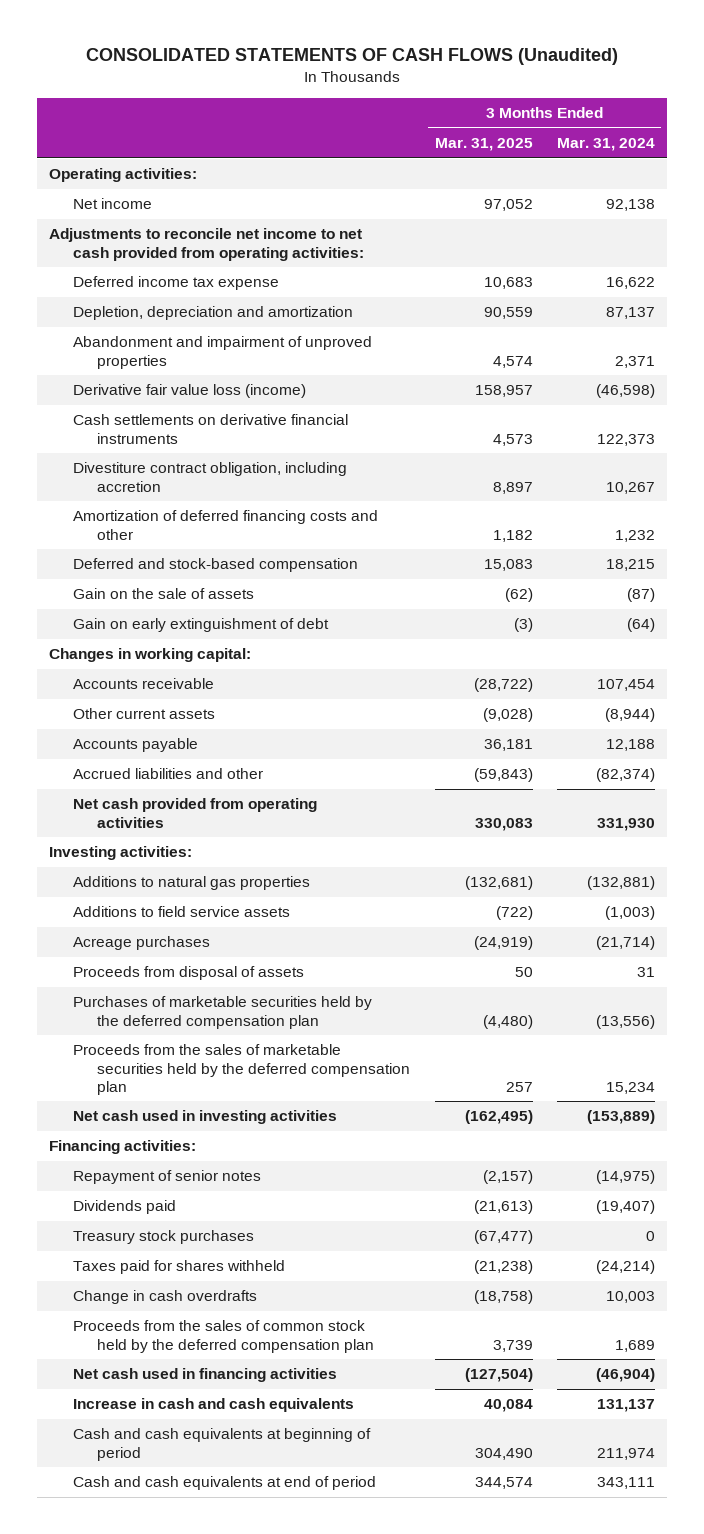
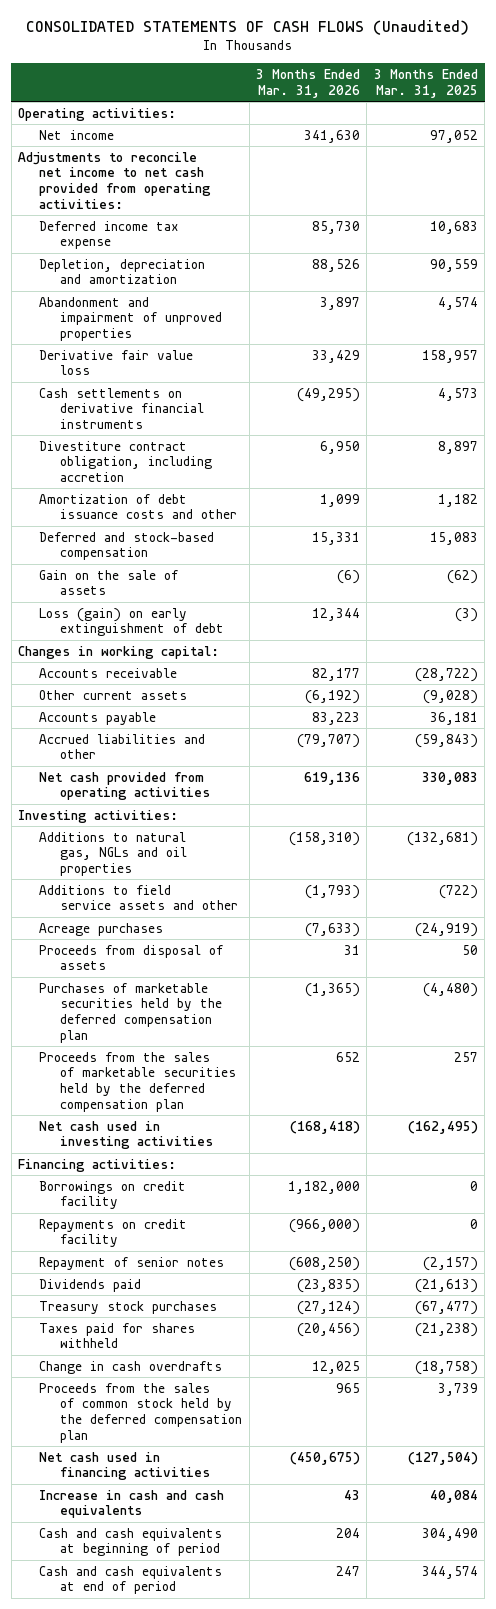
[557,138,656,152] Mar. 31, 2024 -> none
none -> [255,68,360,98] 3 Months Ended Mar. 31, 2026
[73,384,307,399] Derivative fair value loss (income) -> [39,349,194,376] Derivative fair value loss
[73,510,379,540] Amortization of deferred financing costs and other -> [39,493,238,520] Amortization of debt issuance costs and other
[73,618,330,633] Gain on early extinguishment of debt -> [39,607,225,637] Loss (gain) on early extinguishment of debt
[73,876,311,891] Additions to natural gas properties -> [39,831,188,877] Additions to natural gas, NGLs and oil properties
[73,906,291,918] Additions to field service assets -> [39,884,239,911] Additions to field service assets and other
none -> [39,1180,187,1210] Borrowings on credit facility
none -> [39,1218,188,1248] Repayments on credit facility

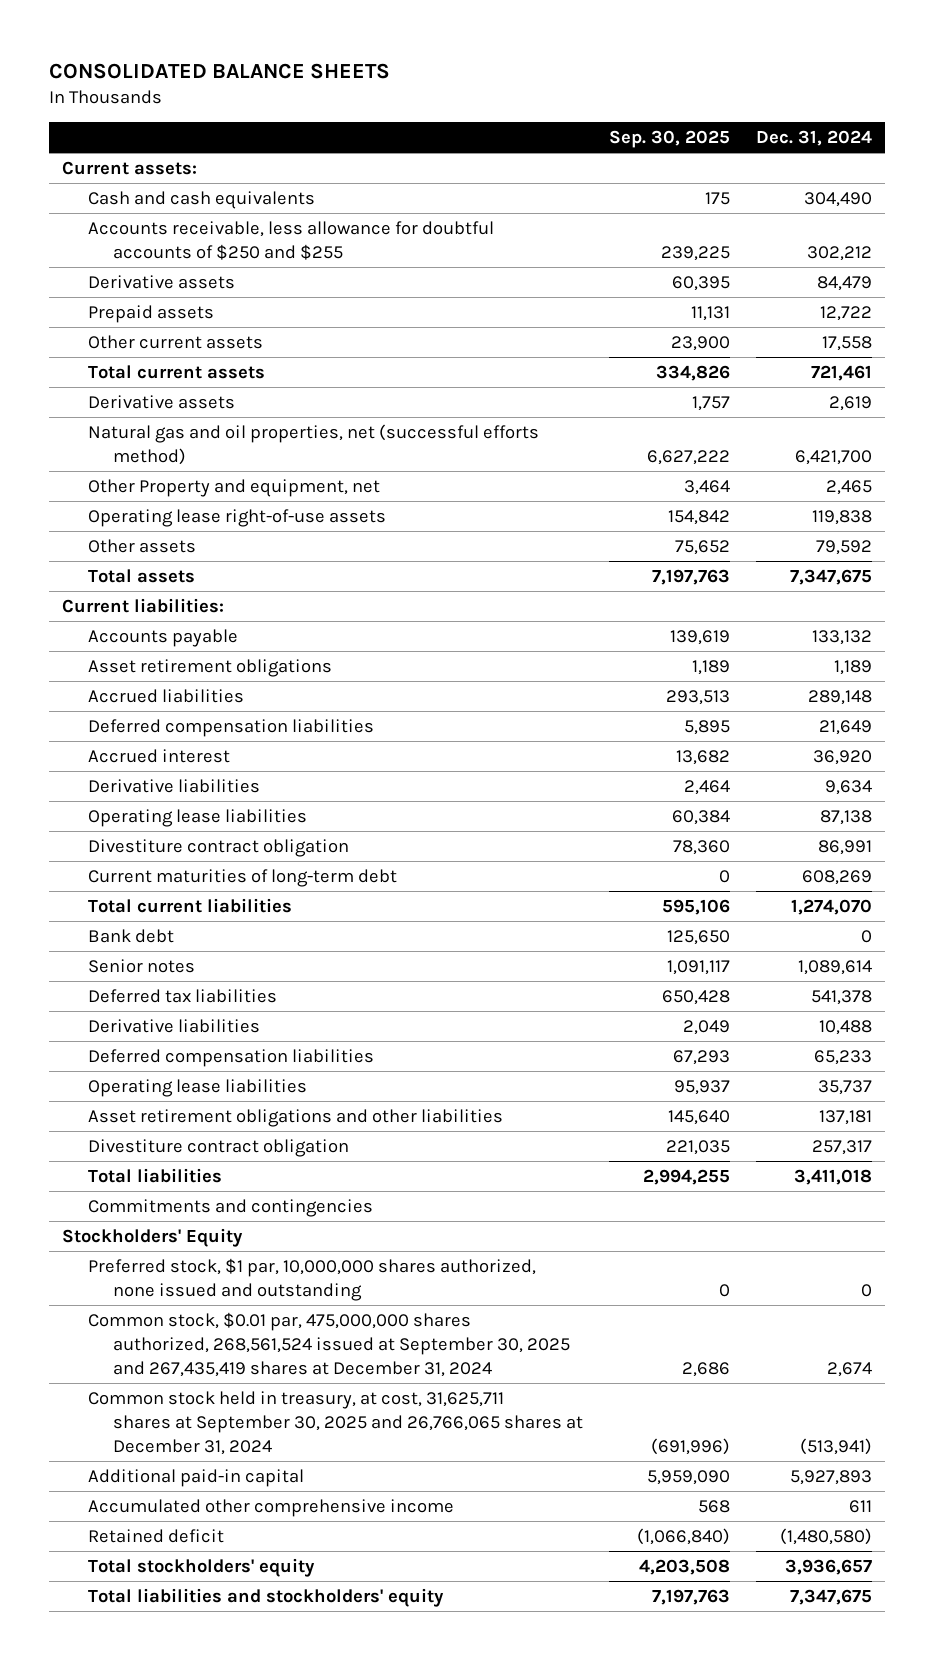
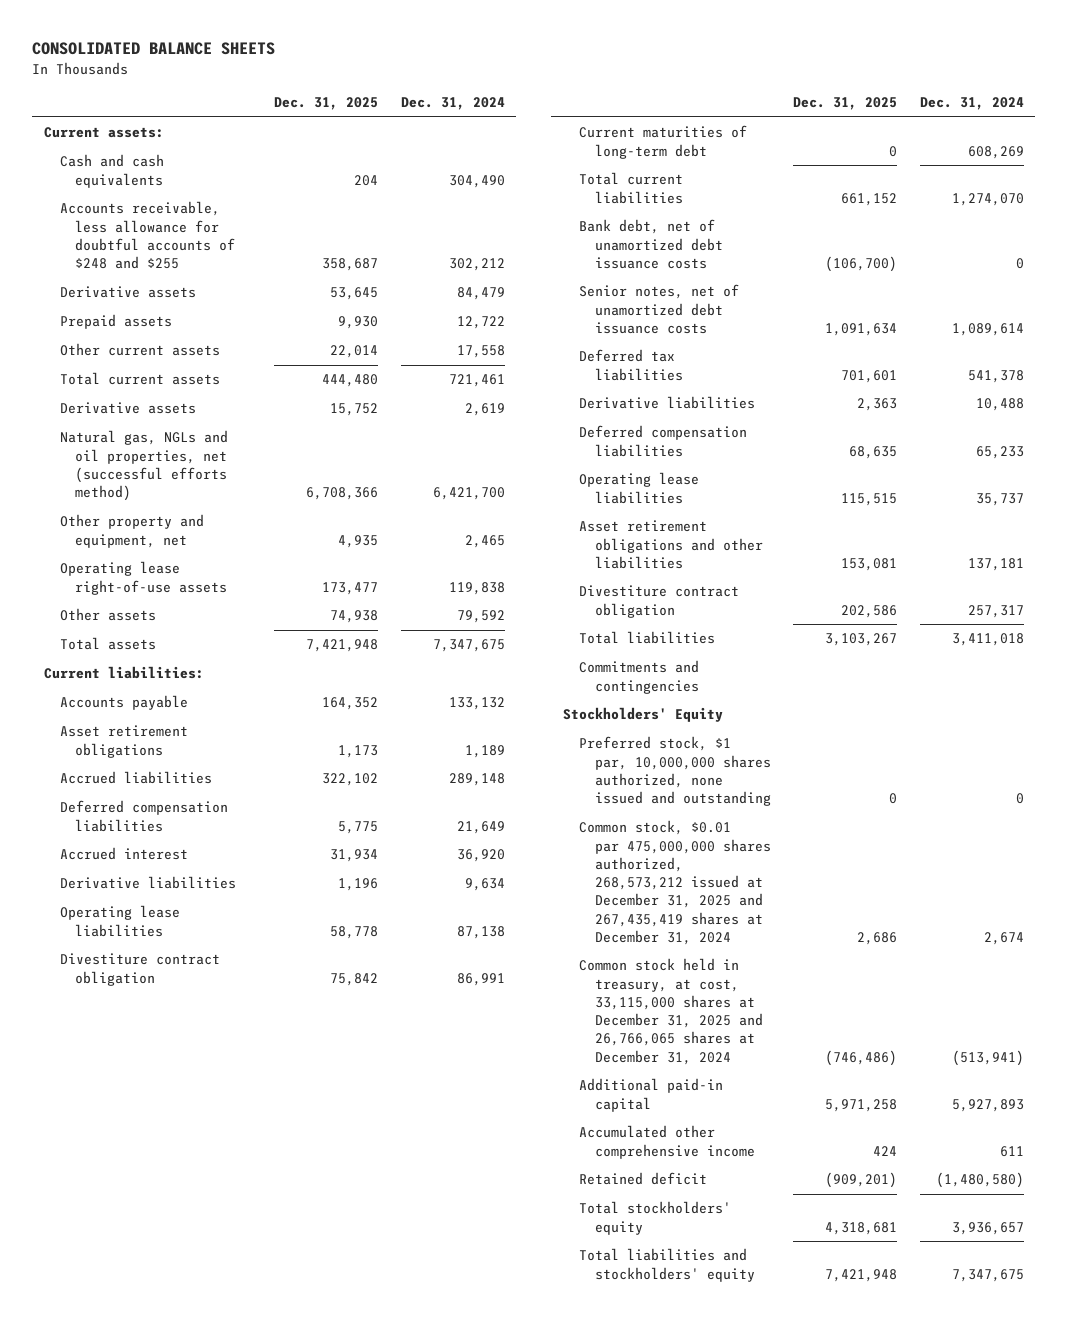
[608,130,730,149] Sep. 30, 2025 -> none
none -> [274,97,379,111] Dec. 31, 2025
[87,220,494,261] Accounts receivable, less allowance for doubtful accounts of $250 and $255 -> [59,201,236,270] Accounts receivable, less allowance for doubtful accounts of $248 and $255
[87,423,539,466] Natural gas and oil properties, net (successful efforts method) -> [59,430,228,502] Natural gas, NGLs and oil properties, net (successful efforts method)
[87,478,380,497] Other Property and equipment, net -> [59,514,204,548] Other property and equipment, net
[87,928,174,943] Bank debt -> [578,219,723,269] Bank debt, net of unamortized debt issuance costs
[87,958,195,973] Senior notes -> [578,284,739,334] Senior notes, net of unamortized debt issuance costs
[87,1311,571,1378] Common stock, $0.01 par, 475,000,000 shares authorized, 268,561,524 issued at September 30, 2025 and 267,435,419 shares at December 31, 2024 -> [578,820,771,945] Common stock, $0.01 par 475,000,000 shares authorized, 268,573,212 issued at December 31, 2025 and 267,435,419 shares at December 31, 2024
[87,1390,584,1456] Common stock held in treasury, at cost, 31,625,711 shares at September 30, 2025 and 26,766,065 shares at December 31, 2024 -> [578,958,763,1065] Common stock held in treasury, at cost, 33,115,000 shares at December 31, 2025 and 26,766,065 shares at December 31, 2024

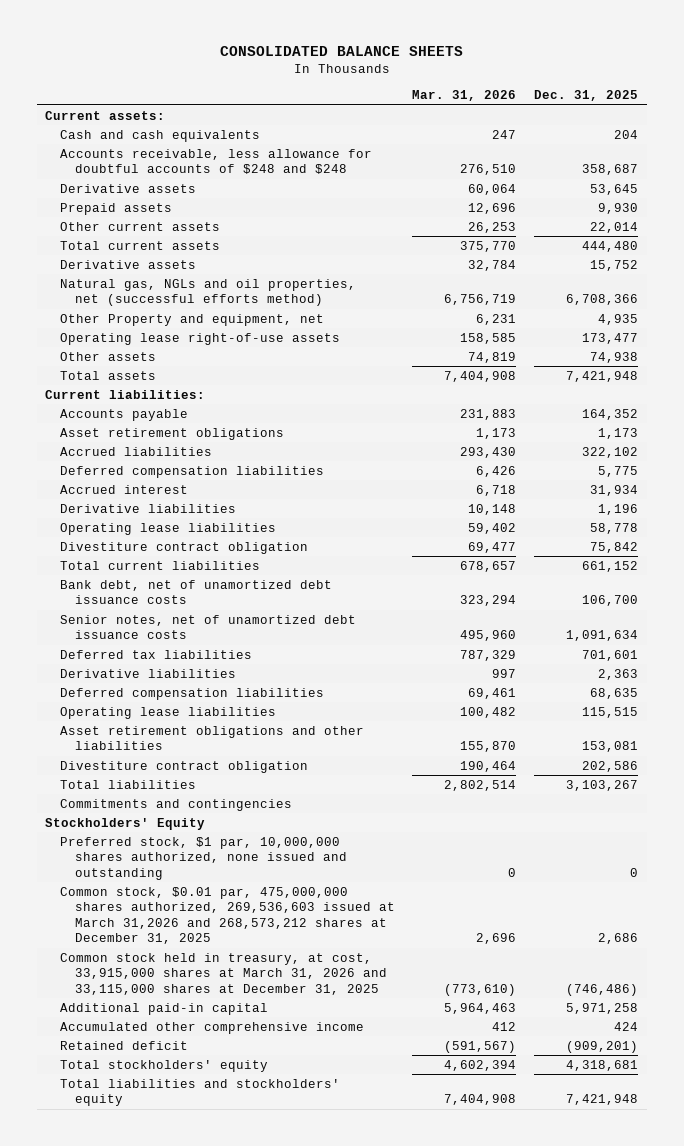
[400,97,505,111] Dec. 31, 2024 -> none
none -> [412,90,517,102] Mar. 31, 2026
[59,201,236,270] Accounts receivable, less allowance for doubtful accounts of $248 and $255 -> [60,148,373,175] Accounts receivable, less allowance for doubtful accounts of $248 and $248
[59,514,204,548] Other property and equipment, net -> [60,313,325,326] Other Property and equipment, net
[578,125,747,159] Current maturities of long-term debt -> none
[825,255,898,272] (106,700) -> [582,595,639,607] 106,700
[578,820,771,945] Common stock, $0.01 par 475,000,000 shares authorized, 268,573,212 issued at December 31, 2025 and 267,435,419 shares at December 31, 2024 -> [60,886,395,945] Common stock, $0.01 par, 475,000,000 shares authorized, 269,536,603 issued at March 31,2026 and 268,573,212 shares at December 31, 2025
[578,958,763,1065] Common stock held in treasury, at cost, 33,115,000 shares at December 31, 2025 and 26,766,065 shares at December 31, 2024 -> [60,952,387,995] Common stock held in treasury, at cost, 33,915,000 shares at March 31, 2026 and 33,115,000 shares at December 31, 2025

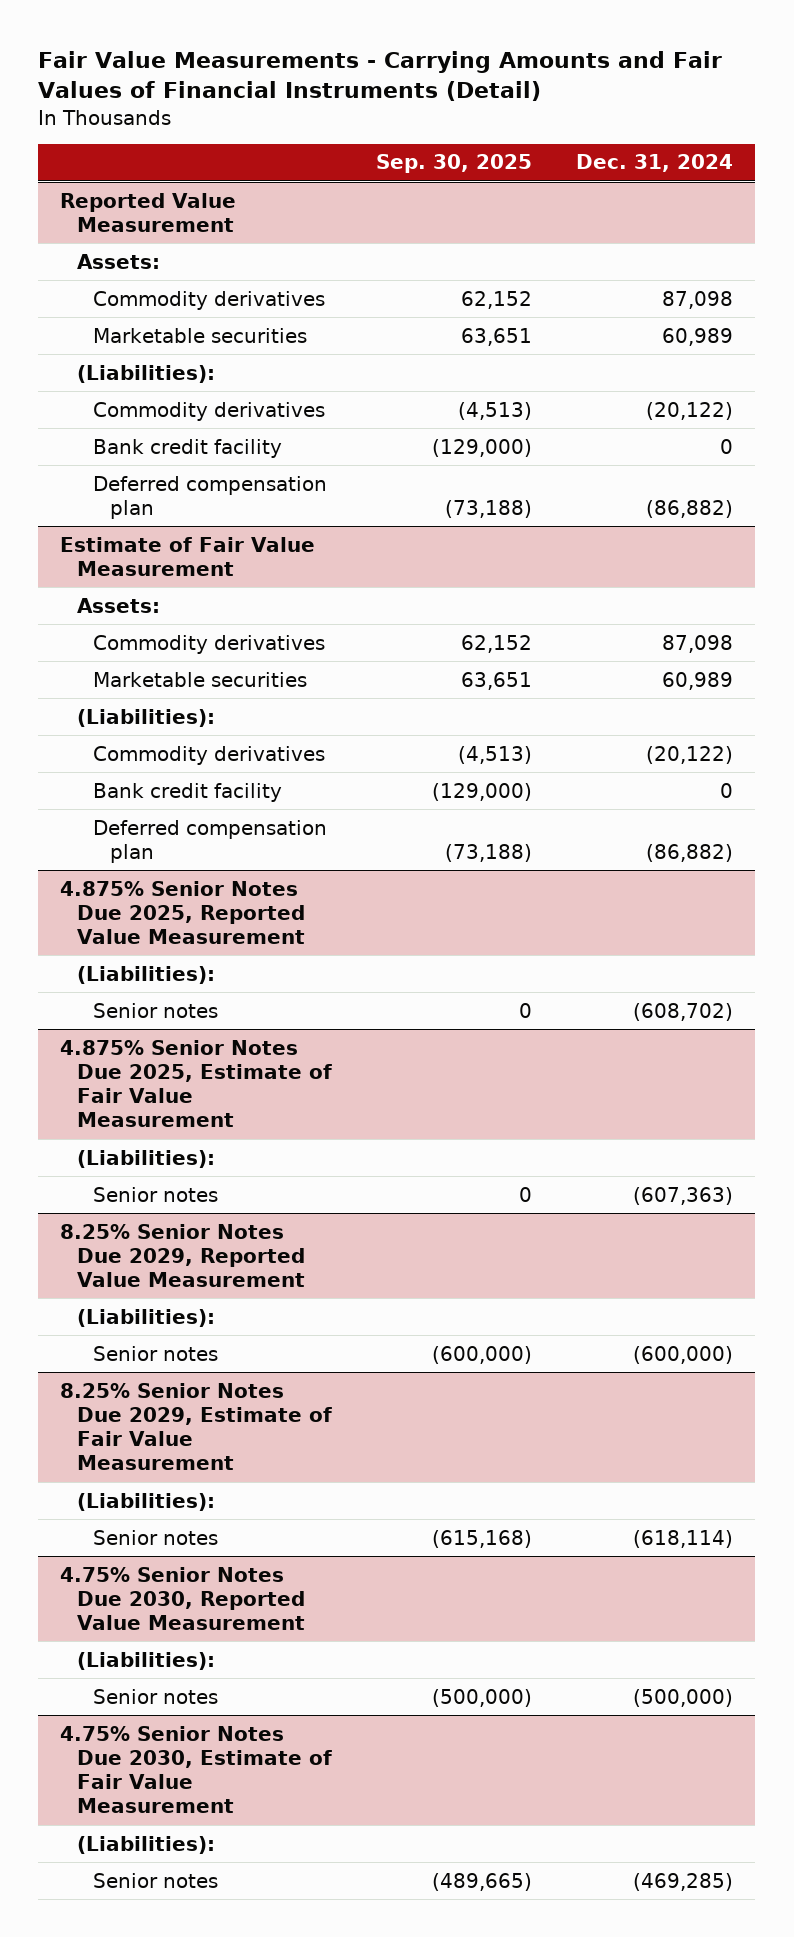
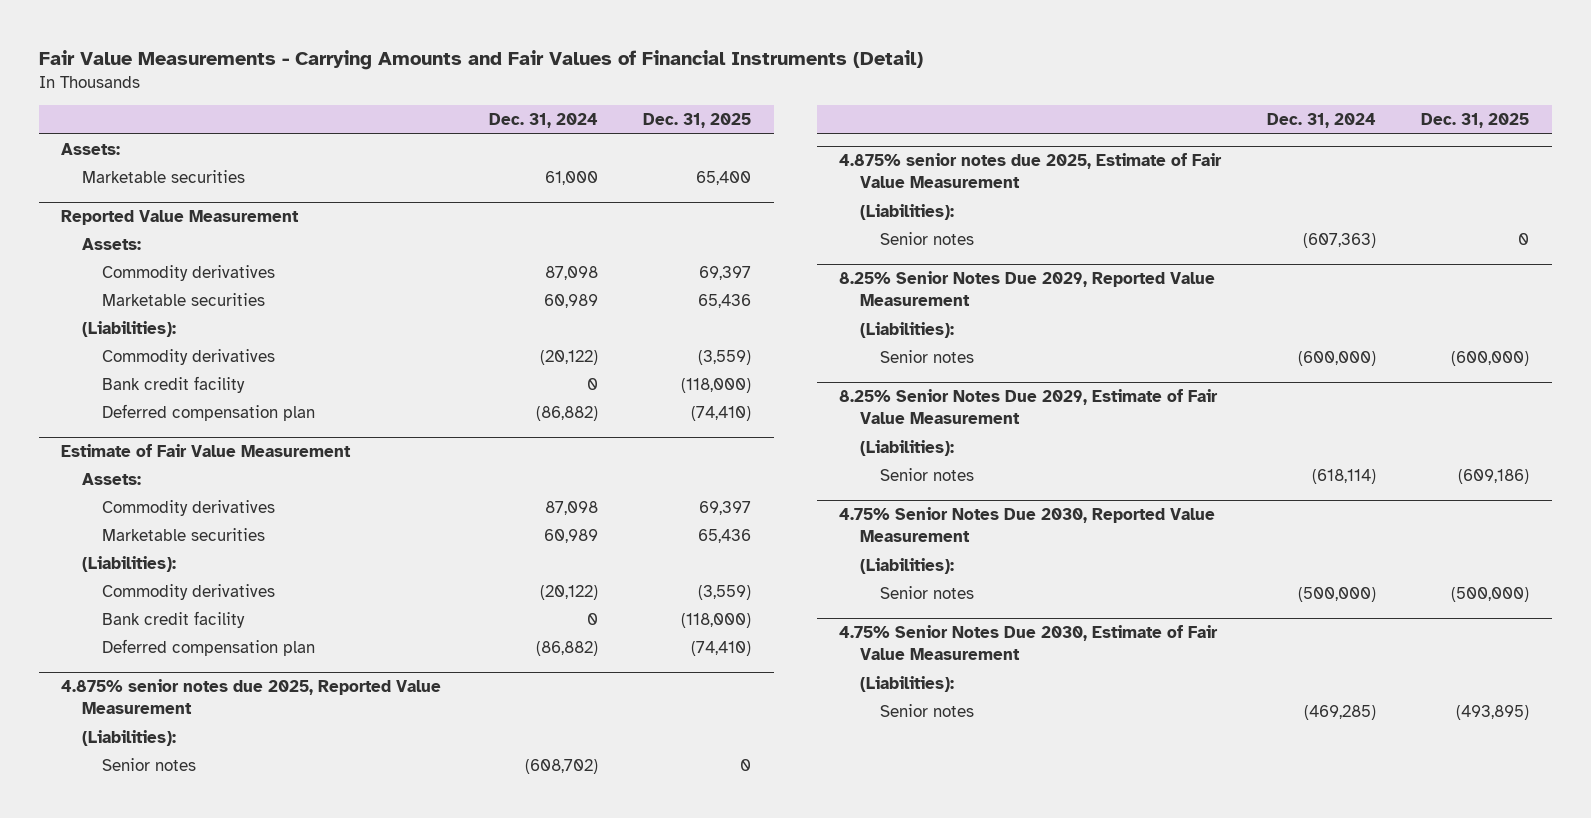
[376,154,533,174] Sep. 30, 2025 -> none
none -> [643,113,752,129] Dec. 31, 2025
none -> [61,143,121,156] Assets:
none -> [81,170,245,184] Marketable securities
[60,880,305,944] 4.875% Senior Notes Due 2025, Reported Value Measurement -> [61,679,442,715] 4.875% senior notes due 2025, Reported Value Measurement
[60,1039,332,1128] 4.875% Senior Notes Due 2025, Estimate of Fair Value Measurement -> [839,153,1223,189] 4.875% senior notes due 2025, Estimate of Fair Value Measurement

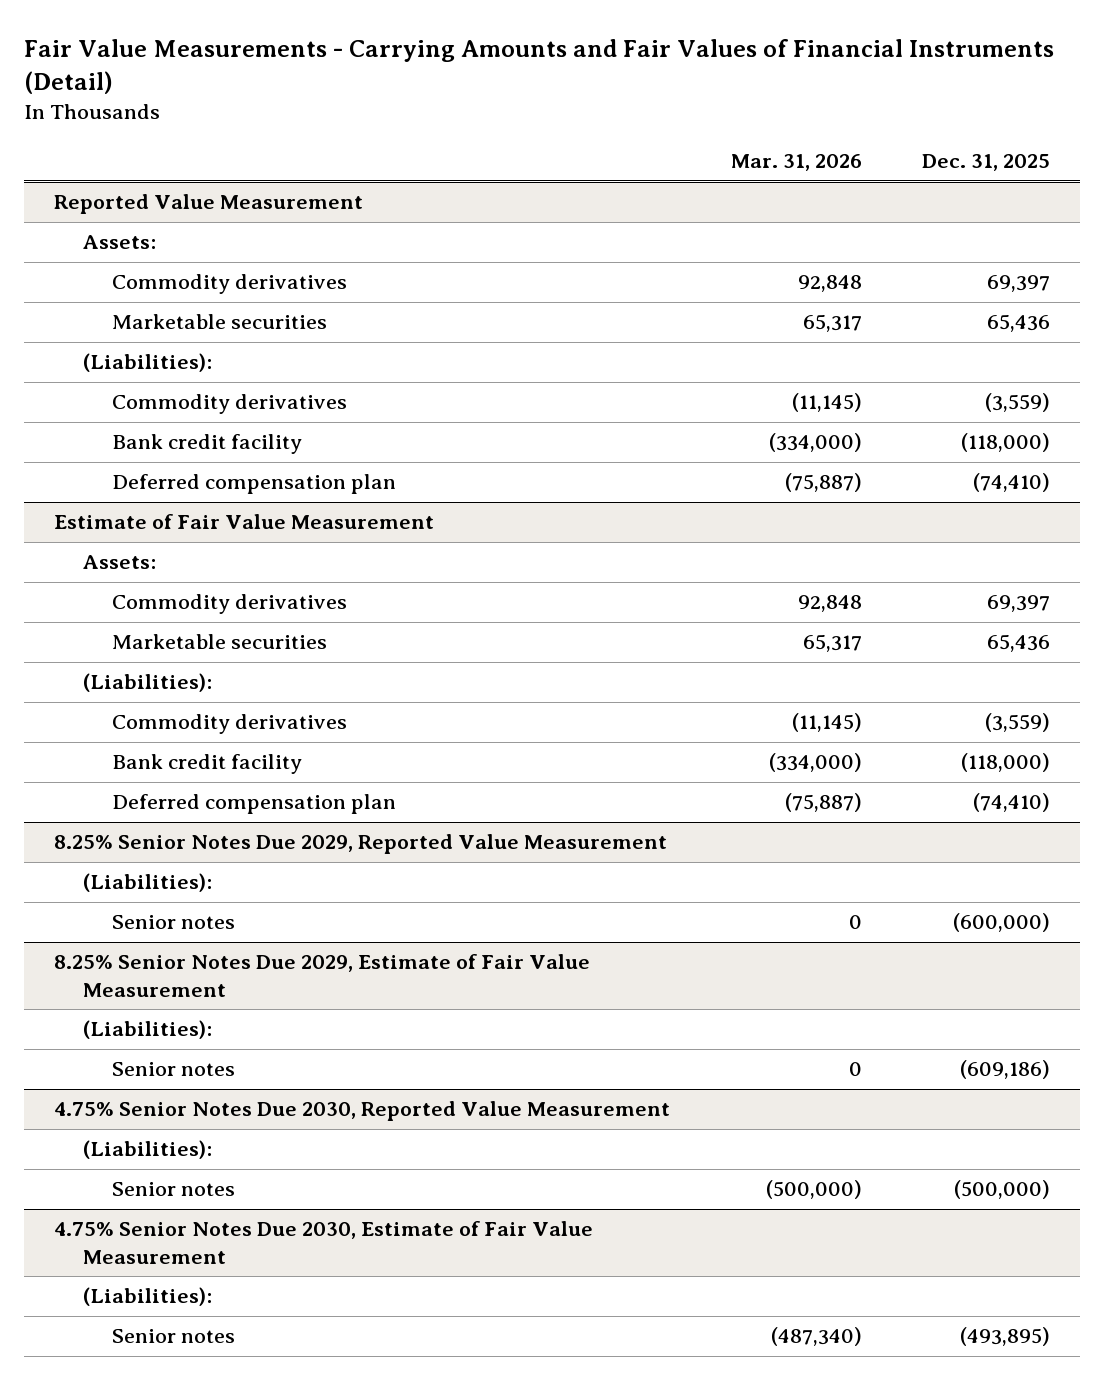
[488,113,598,129] Dec. 31, 2024 -> none
none -> [730,153,862,171] Mar. 31, 2026
[61,143,121,156] Assets: -> none
[81,170,245,184] Marketable securities -> none
[61,679,442,715] 4.875% senior notes due 2025, Reported Value Measurement -> none
[81,730,176,747] (Liabilities): -> none
[101,758,196,772] Senior notes -> none
[839,153,1223,189] 4.875% senior notes due 2025, Estimate of Fair Value Measurement -> none
[859,204,954,221] (Liabilities): -> none
[880,232,975,246] Senior notes -> none

